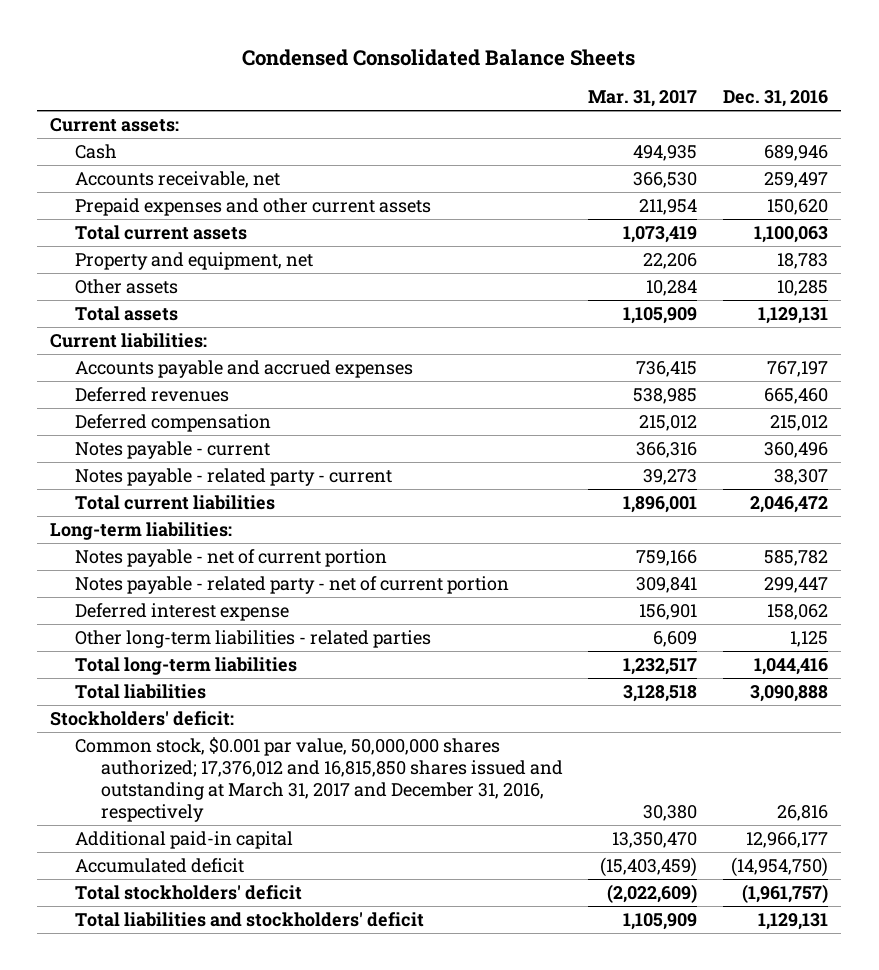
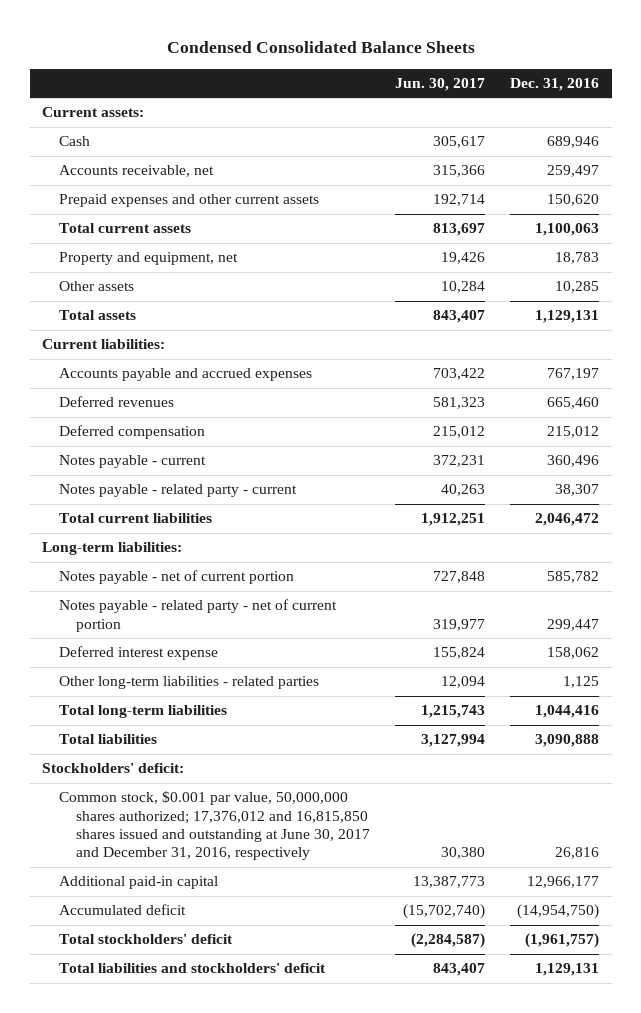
[588,90,698,108] Mar. 31, 2017 -> none
none -> [395,78,486,92] Jun. 30, 2017
[75,736,563,822] Common stock, $0.001 par value, 50,000,000 shares authorized; 17,376,012 and 16,815,850 shares issued and outstanding at March 31, 2017 and December 31, 2016, respectively -> [59,791,371,861] Common stock, $0.001 par value, 50,000,000 shares authorized; 17,376,012 and 16,815,850 shares issued and outstanding at June 30, 2017 and December 31, 2016, respectively

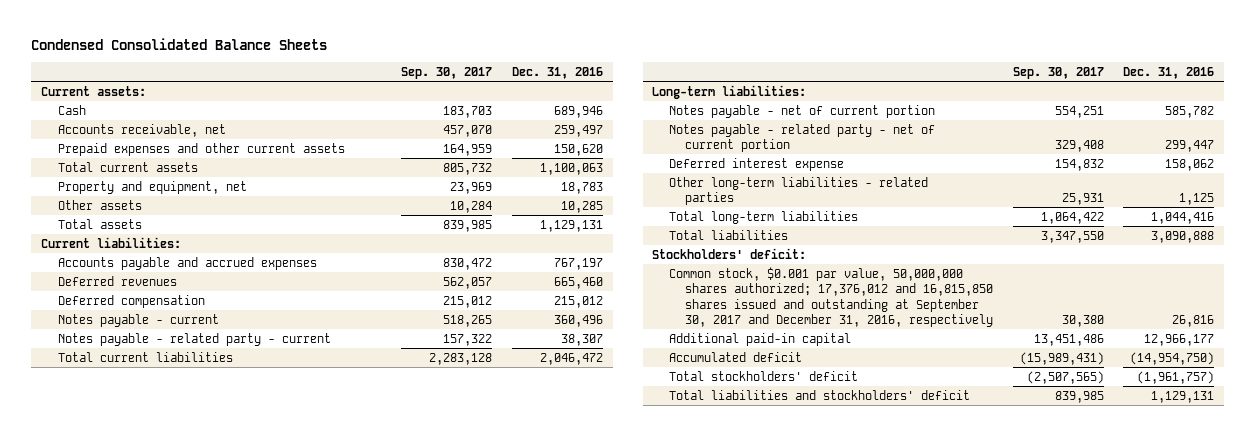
[395,78,486,92] Jun. 30, 2017 -> none
none -> [401,66,493,79] Sep. 30, 2017
[59,791,371,861] Common stock, $0.001 par value, 50,000,000 shares authorized; 17,376,012 and 16,815,850 shares issued and outstanding at June 30, 2017 and December 31, 2016, respectively -> [668,266,994,328] Common stock, $0.001 par value, 50,000,000 shares authorized; 17,376,012 and 16,815,850 shares issued and outstanding at September 30, 2017 and December 31, 2016, respectively

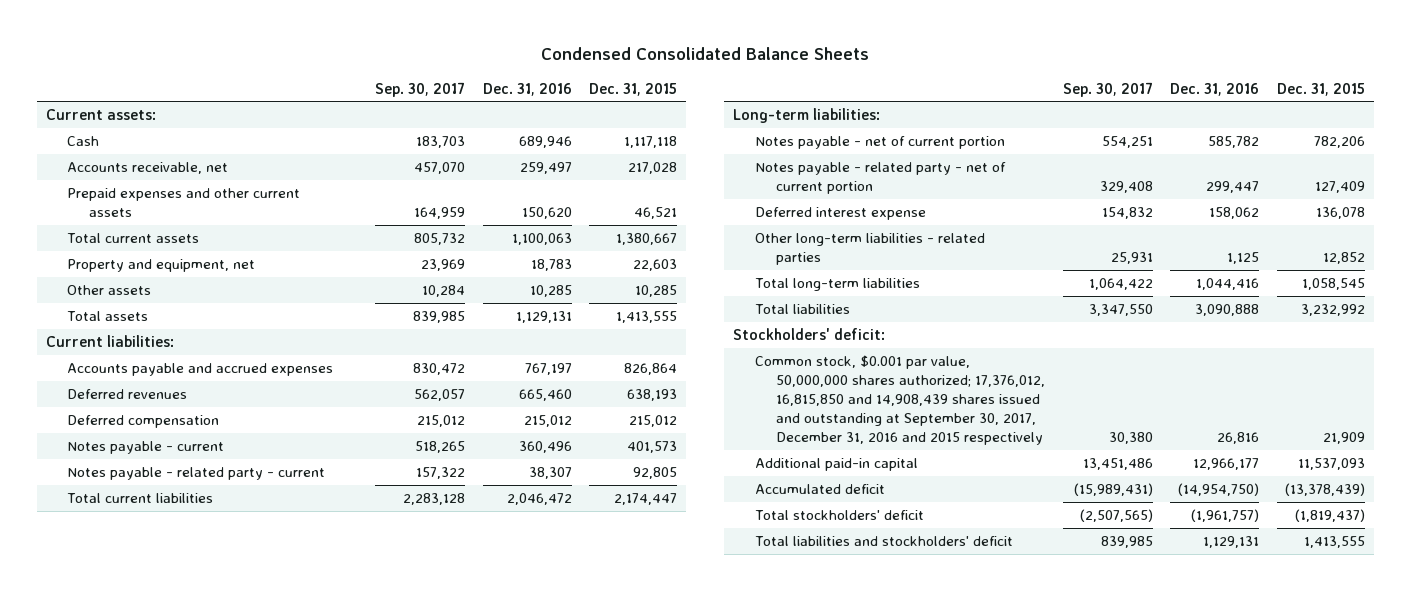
none -> [589,82,678,96] Dec. 31, 2015
[668,266,994,328] Common stock, $0.001 par value, 50,000,000 shares authorized; 17,376,012 and 16,815,850 shares issued and outstanding at September 30, 2017 and December 31, 2016, respectively -> [754,355,1046,446] Common stock, $0.001 par value, 50,000,000 shares authorized; 17,376,012, 16,815,850 and 14,908,439 shares issued and outstanding at September 30, 2017, December 31, 2016 and 2015 respectively

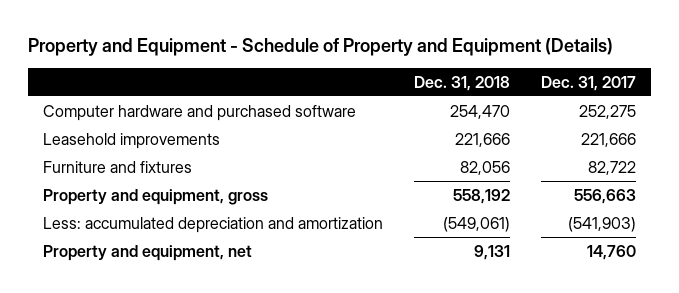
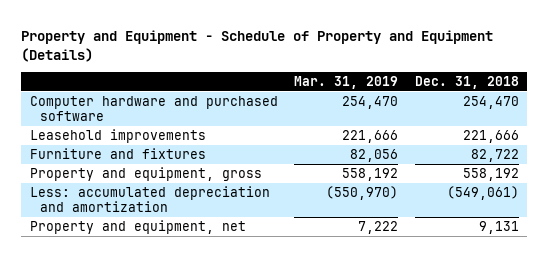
[540,75,636,91] Dec. 31, 2017 -> none
none -> [294,75,399,89] Mar. 31, 2019
[459,160,510,175] 82,056 -> [470,148,519,162] 82,722

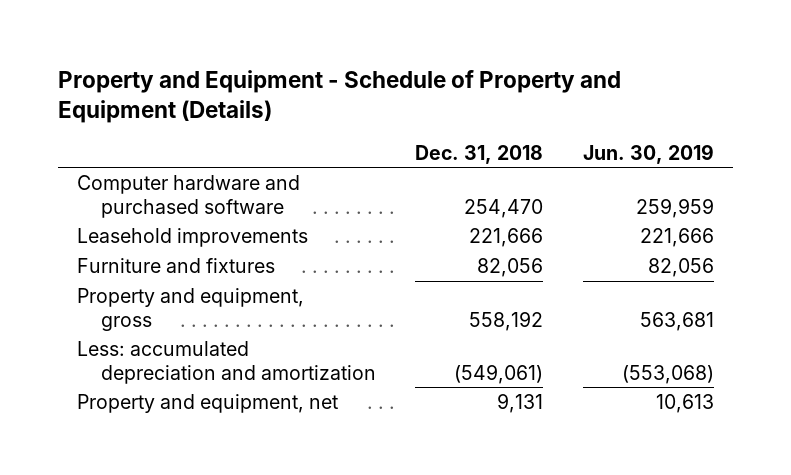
[294,75,399,89] Mar. 31, 2019 -> none
none -> [582,143,714,164] Jun. 30, 2019
[470,148,519,162] 82,722 -> [477,257,544,277] 82,056

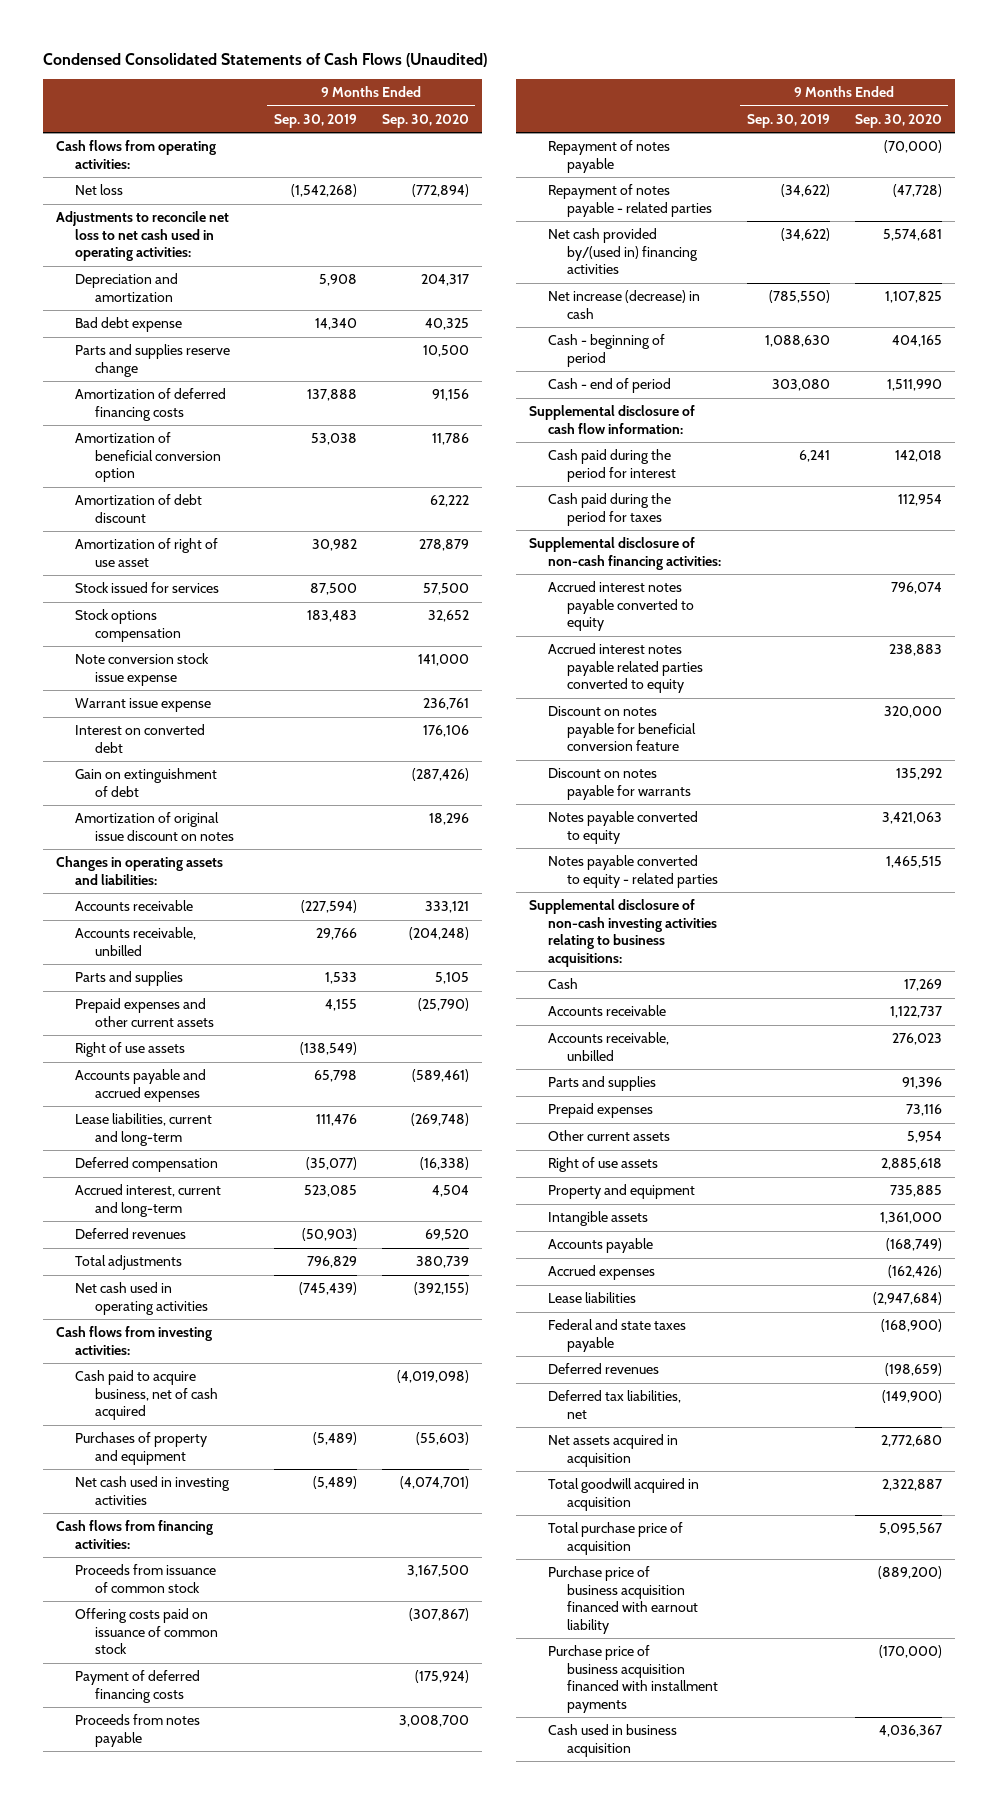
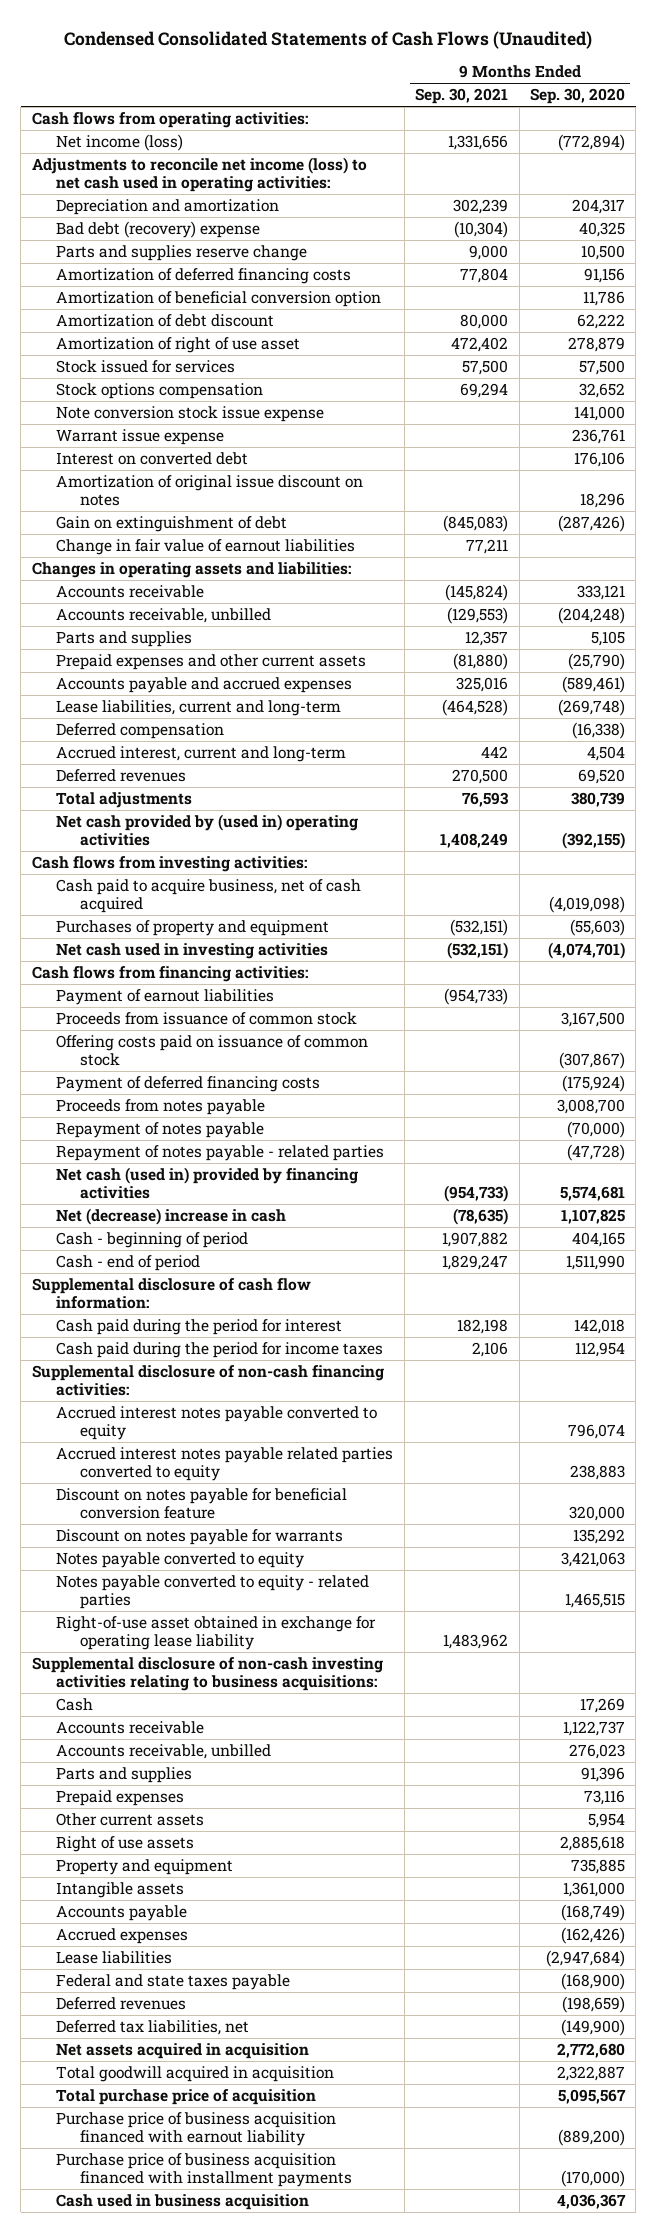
[273,113,357,128] Sep. 30, 2019 -> none
none -> [415,88,509,105] Sep. 30, 2021
[75,184,124,196] Net loss -> [56,134,184,152] Net income (loss)
[56,211,230,262] Adjustments to reconcile net loss to net cash used in operating activities: -> [31,157,367,193] Adjustments to reconcile net income (loss) to net cash used in operating activities:
[75,317,183,333] Bad debt expense -> [56,221,261,239] Bad debt (recovery) expense
[75,768,218,797] Gain on extinguishment of debt -> [56,516,288,533] Gain on extinguishment of debt
none -> [56,539,356,556] Change in fair value of earnout liabilities
[75,1042,186,1058] Right of use assets -> none
[75,1282,208,1315] Net cash used in operating activities -> [56,814,359,847] Net cash provided by (used in) operating activities
none -> [56,989,275,1006] Payment of earnout liabilities
[548,228,699,275] Net cash provided by/(used in) financing activities -> [56,1167,359,1200] Net cash (used in) provided by financing activities
[548,290,701,319] Net increase (decrease) in cash -> [56,1208,287,1226] Net (decrease) increase in cash
[548,493,672,526] Cash paid during the period for taxes -> [56,1342,384,1359] Cash paid during the period for income taxes
none -> [56,1616,377,1651] Right-of-use asset obtained in exchange for operating lease liability

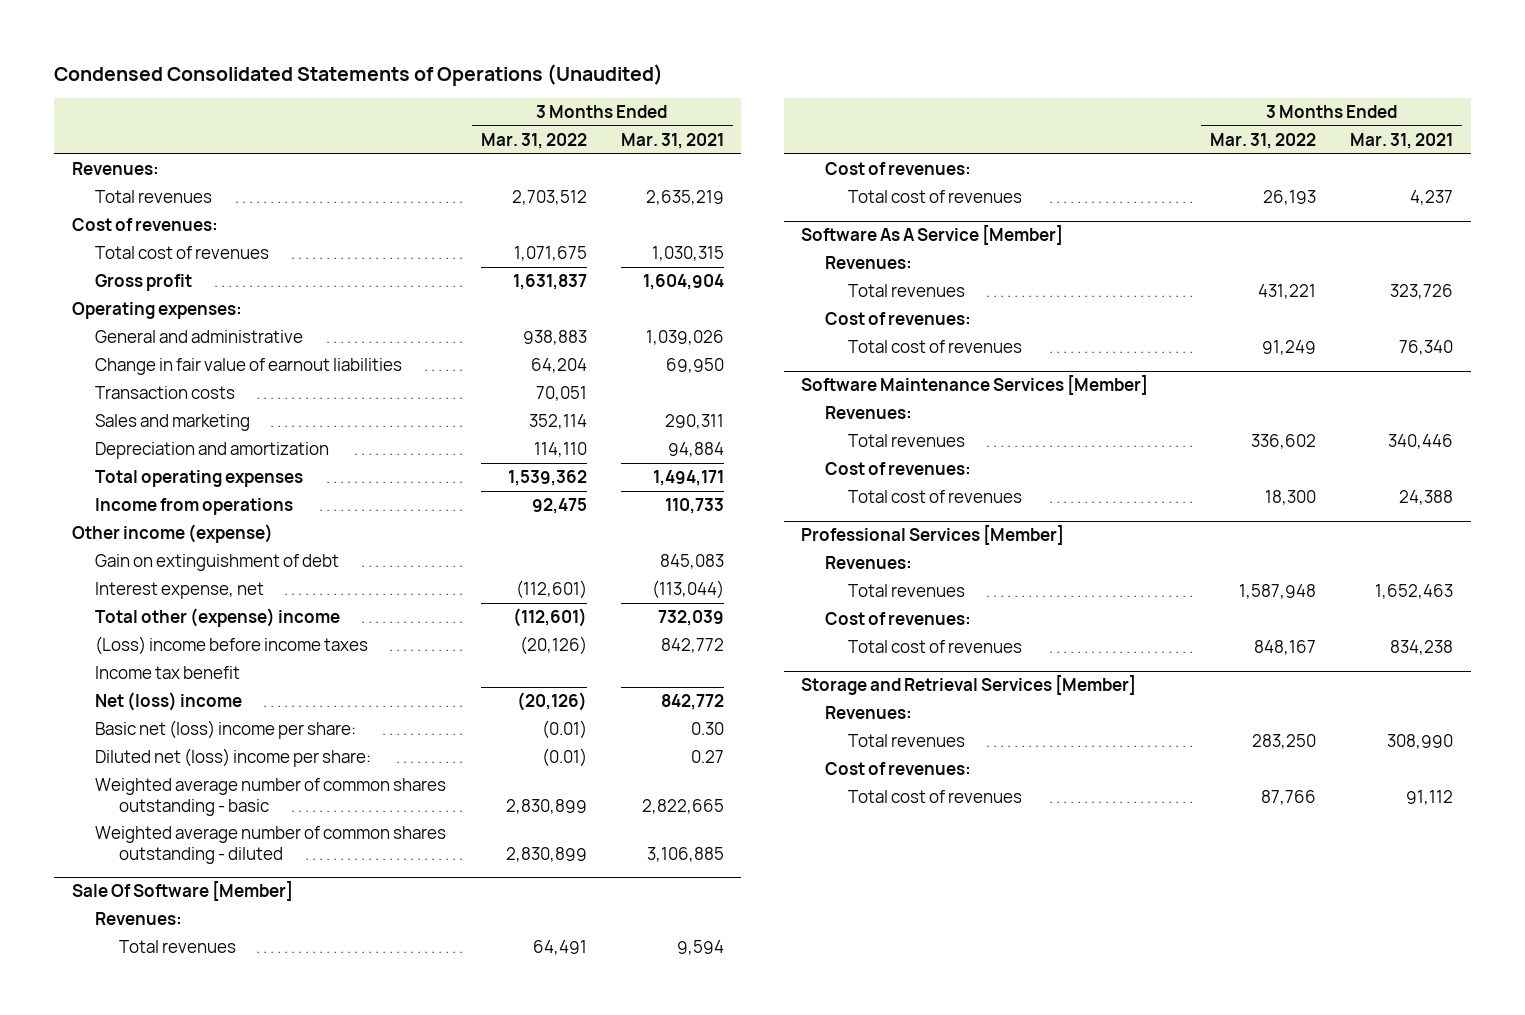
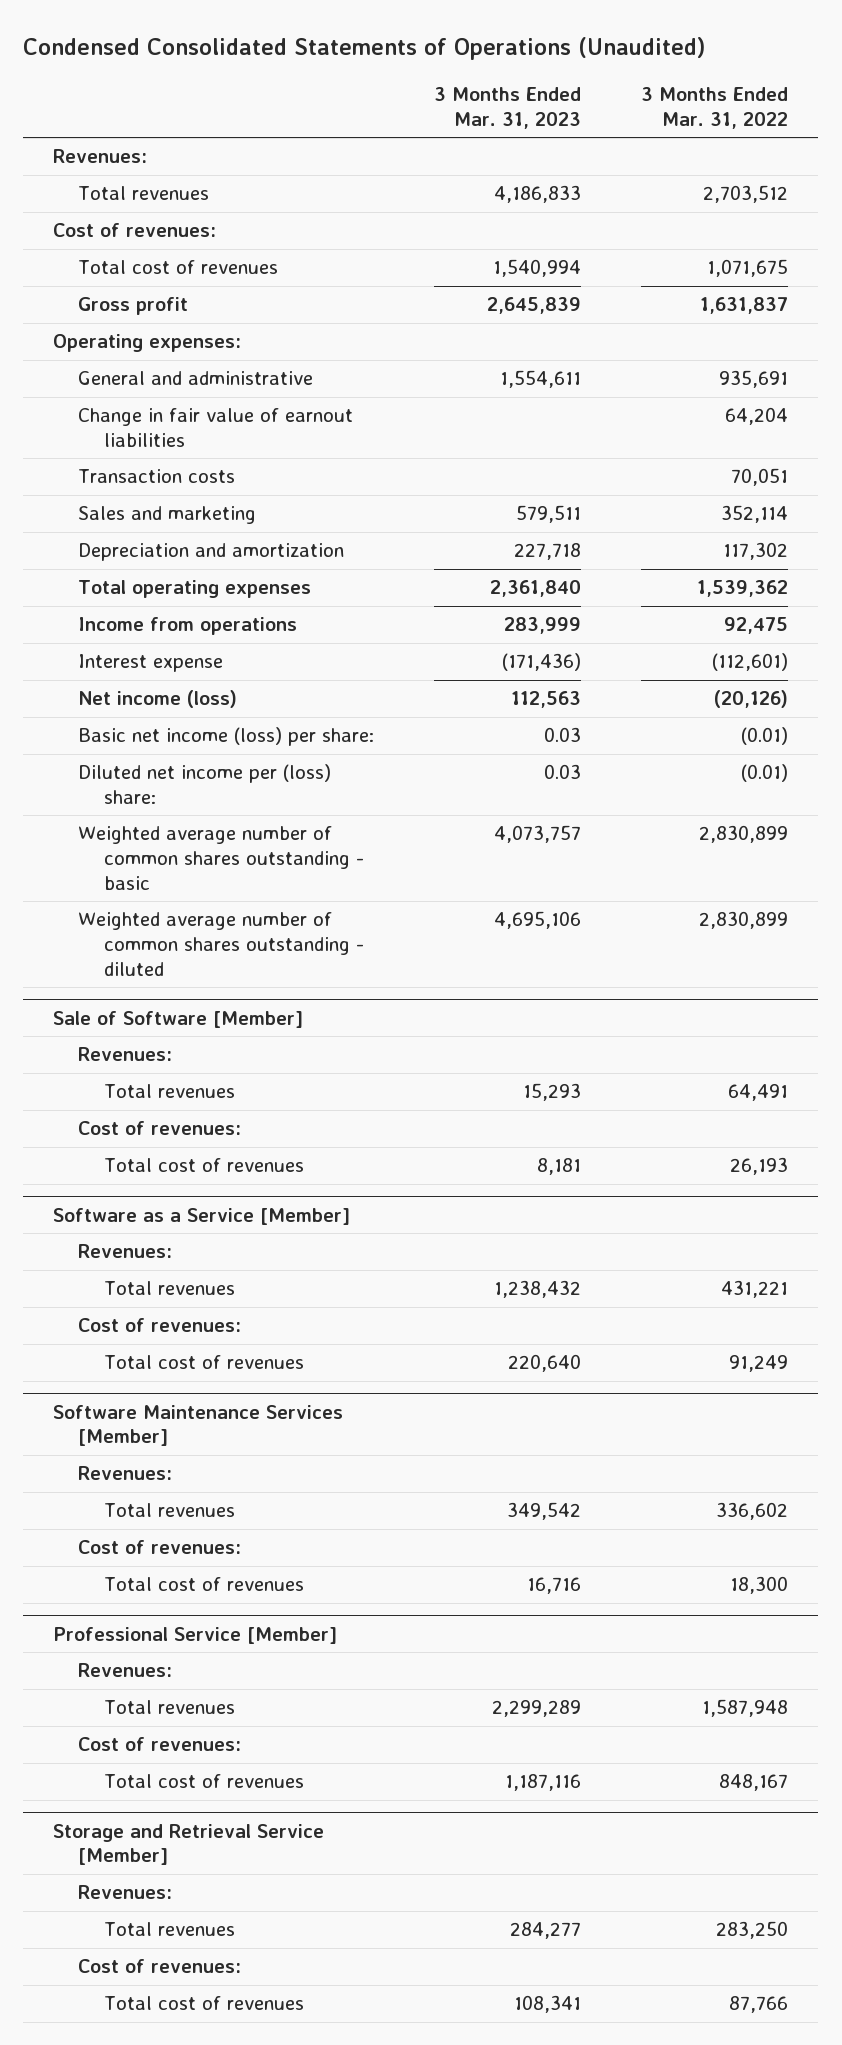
[620,133,724,150] Mar. 31, 2021 -> none
none -> [434,87,582,130] 3 Months Ended Mar. 31, 2023
[522,330,587,346] 938,883 -> [719,370,789,389] 935,691
[533,442,587,458] 114,110 -> [723,542,789,561] 117,302
[71,524,273,544] Other income (expense) -> none
[95,554,340,572] Gain on extinguishment of debt -> none
[95,608,341,628] Total other (expense) income -> none
[95,636,369,656] (Loss) income before income taxes -> none
[95,666,241,680] Income tax benefit -> none
[95,582,265,600] Interest expense, net -> [78,654,224,673] Interest expense
[95,692,243,712] Net (loss) income -> [78,690,238,709] Net income (loss)
[95,720,357,740] Basic net (loss) income per share: -> [78,727,375,747] Basic net income (loss) per share:
[95,748,372,768] Diluted net (loss) income per share: -> [78,764,332,805] Diluted net income per (loss) share:
[71,881,293,902] Sale Of Software [Member] -> [53,1010,304,1028] Sale of Software [Member]
[800,225,1063,246] Software As A Service [Member] -> [53,1207,351,1225] Software as a Service [Member]
[800,525,1064,546] Professional Services [Member] -> [53,1626,338,1644] Professional Service [Member]
[800,675,1136,696] Storage and Retrieval Services [Member] -> [53,1823,325,1866] Storage and Retrieval Service [Member]

